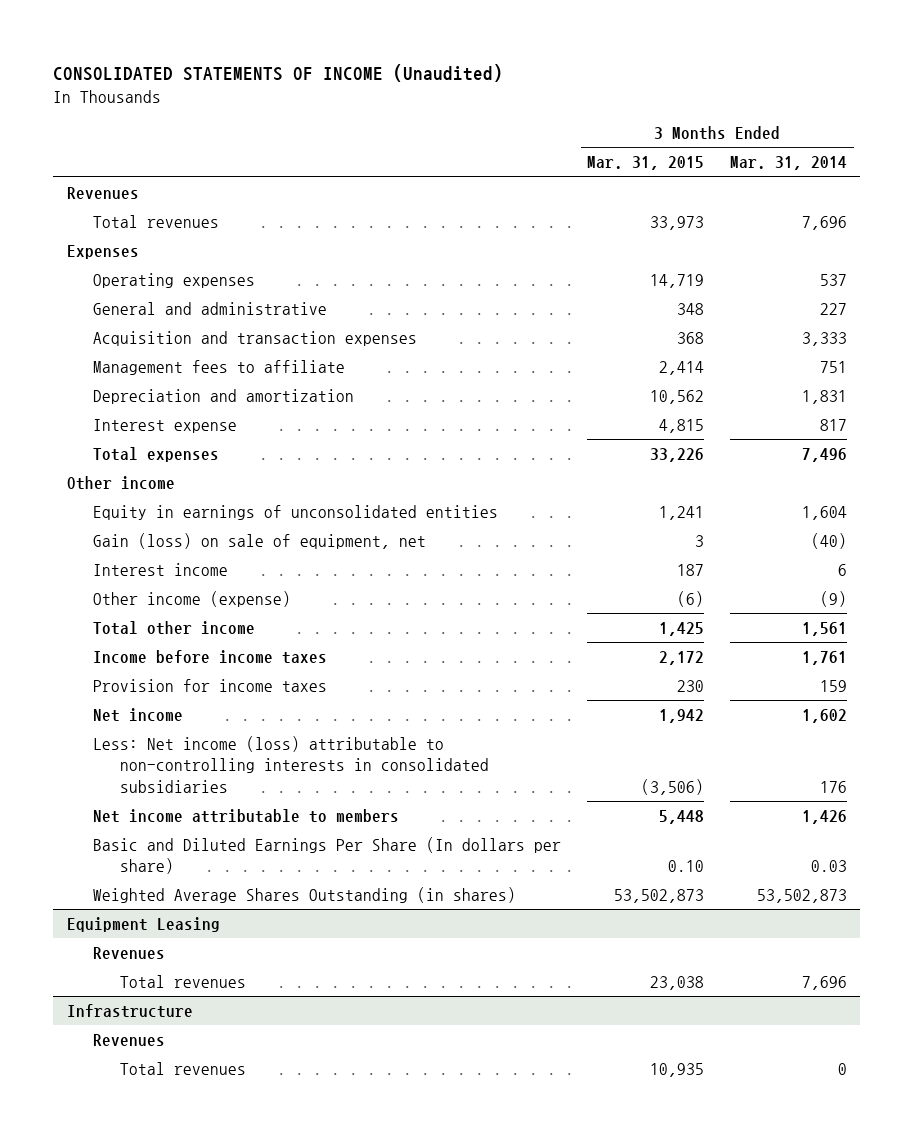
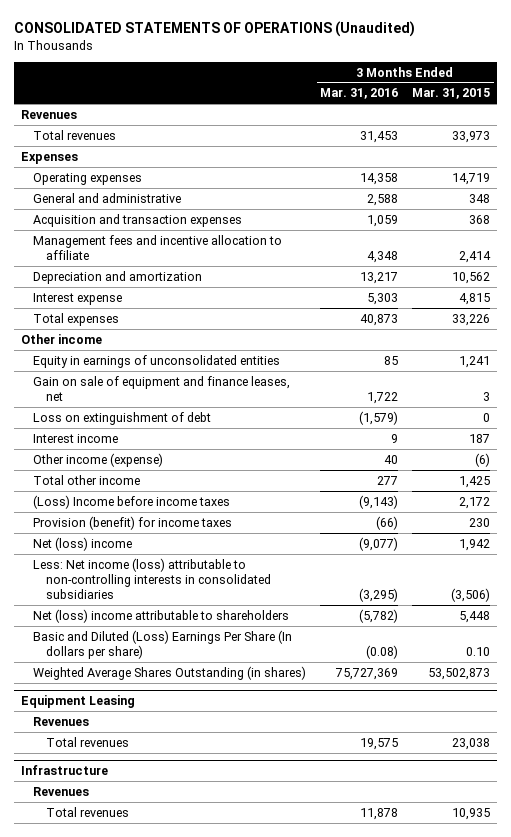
[53,64,504,83] CONSOLIDATED STATEMENTS OF INCOME (Unaudited) -> [13,20,415,37] CONSOLIDATED STATEMENTS OF OPERATIONS (Unaudited)
[730,156,848,171] Mar. 31, 2014 -> none
none -> [320,88,399,100] Mar. 31, 2016
[93,359,346,375] Management fees to affiliate -> [33,234,283,260] Management fees and incentive allocation to affiliate
[93,532,427,549] Gain (loss) on sale of equipment, net -> [33,375,291,401] Gain on sale of equipment and finance leases, net
none -> [33,411,212,425] Loss on extinguishment of debt
[93,649,328,664] Income before income taxes -> [33,494,231,509] (Loss) Income before income taxes
[93,678,328,692] Provision for income taxes -> [33,515,233,530] Provision (benefit) for income taxes
[93,707,184,722] Net income -> [33,536,133,551] Net (loss) income
[93,808,400,823] Net income attributable to members -> [33,608,290,623] Net (loss) income attributable to shareholders
[93,836,562,875] Basic and Diluted Earnings Per Share (In dollars per share) -> [33,629,293,659] Basic and Diluted (Loss) Earnings Per Share (In dollars per share)

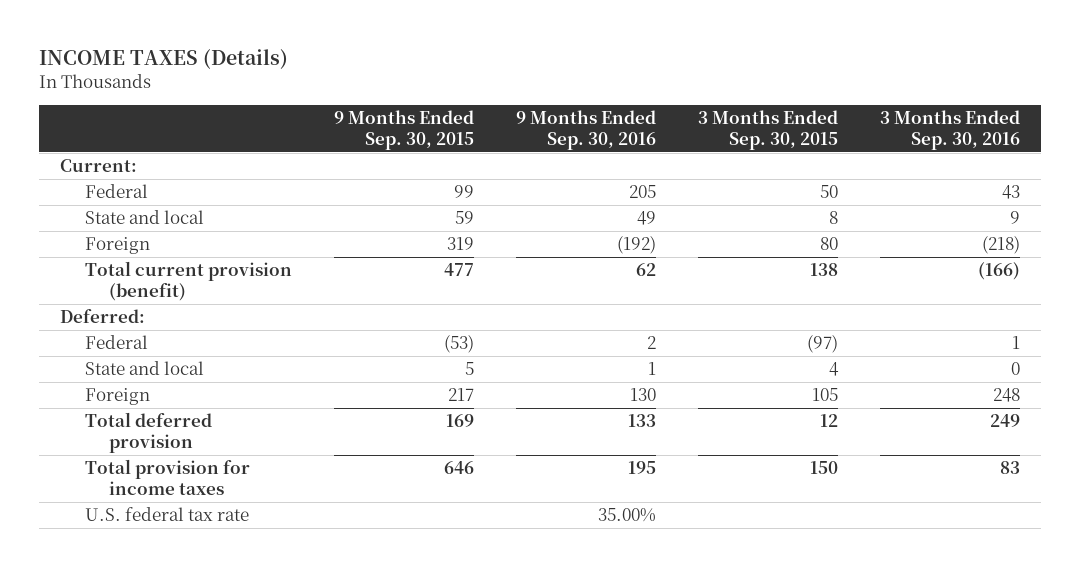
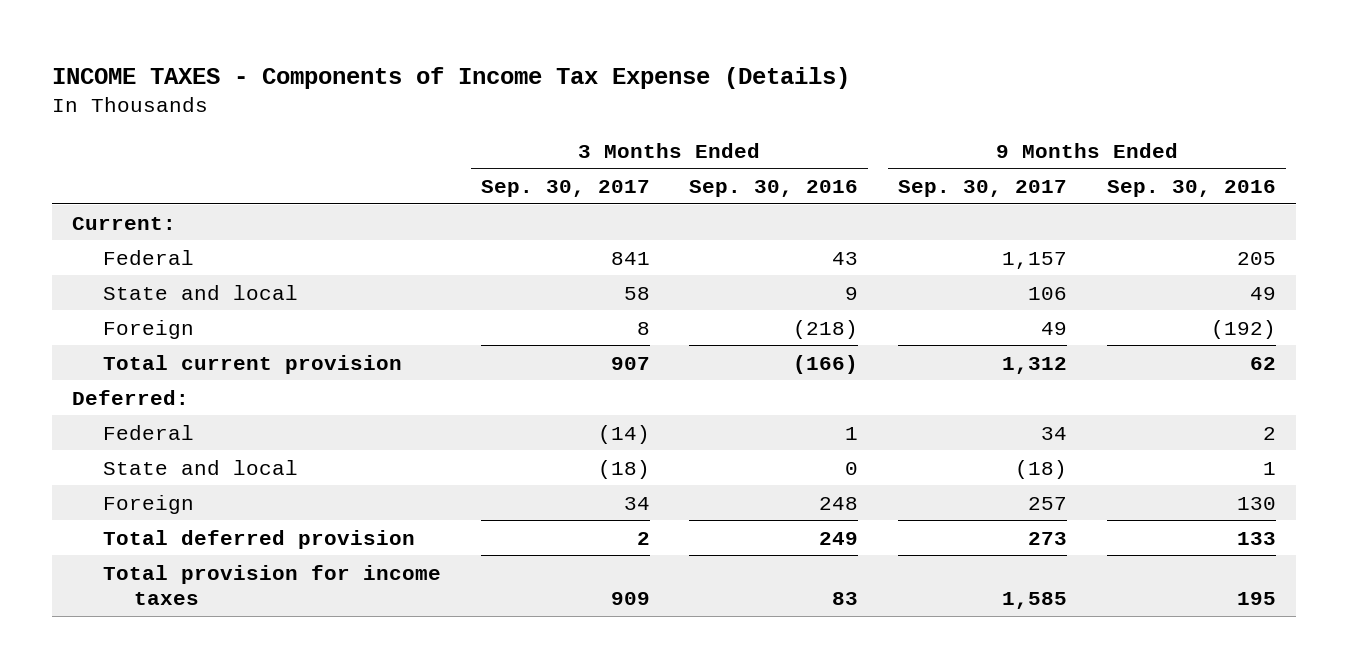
[39,49,289,70] INCOME TAXES (Details) -> [51,67,850,90] INCOME TAXES - Components of Income Tax Expense (Details)
[333,110,474,150] 9 Months Ended Sep. 30, 2015 -> none
[698,110,839,150] 3 Months Ended Sep. 30, 2015 -> none
none -> [480,179,650,197] Sep. 30, 2017
none -> [898,179,1068,197] Sep. 30, 2017
[84,261,292,301] Total current provision (benefit) -> [102,354,402,374] Total current provision
[84,507,249,522] U.S. federal tax rate -> none

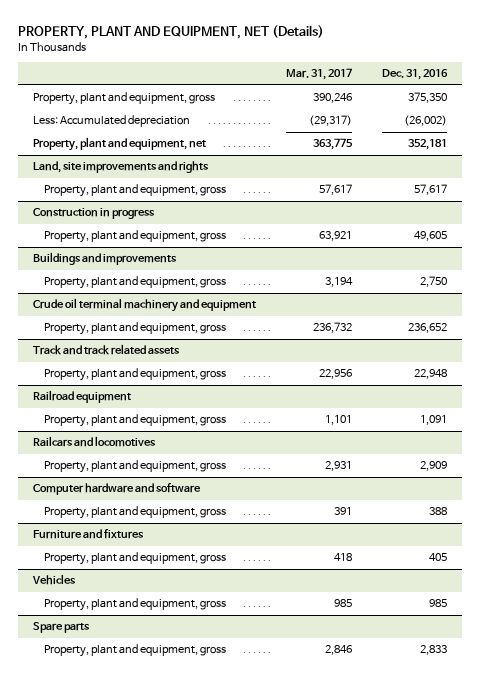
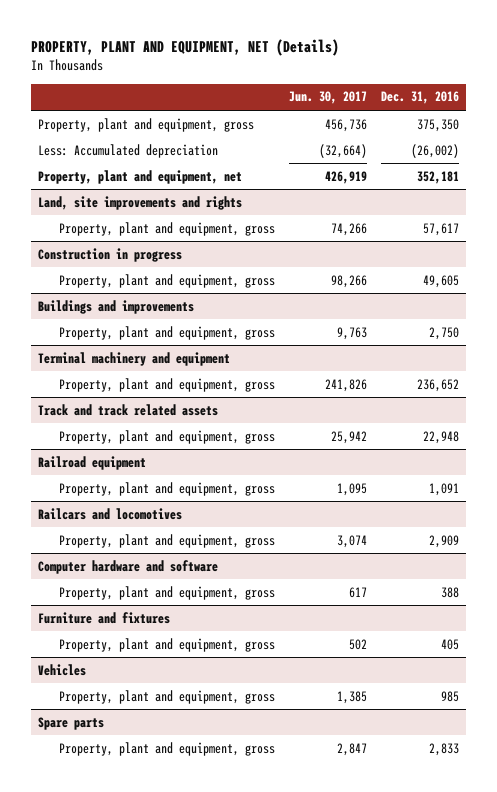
[286,68,353,81] Mar. 31, 2017 -> none
none -> [288,91,367,105] Jun. 30, 2017
[33,298,257,313] Crude oil terminal machinery and equipment -> [38,351,231,366] Terminal machinery and equipment

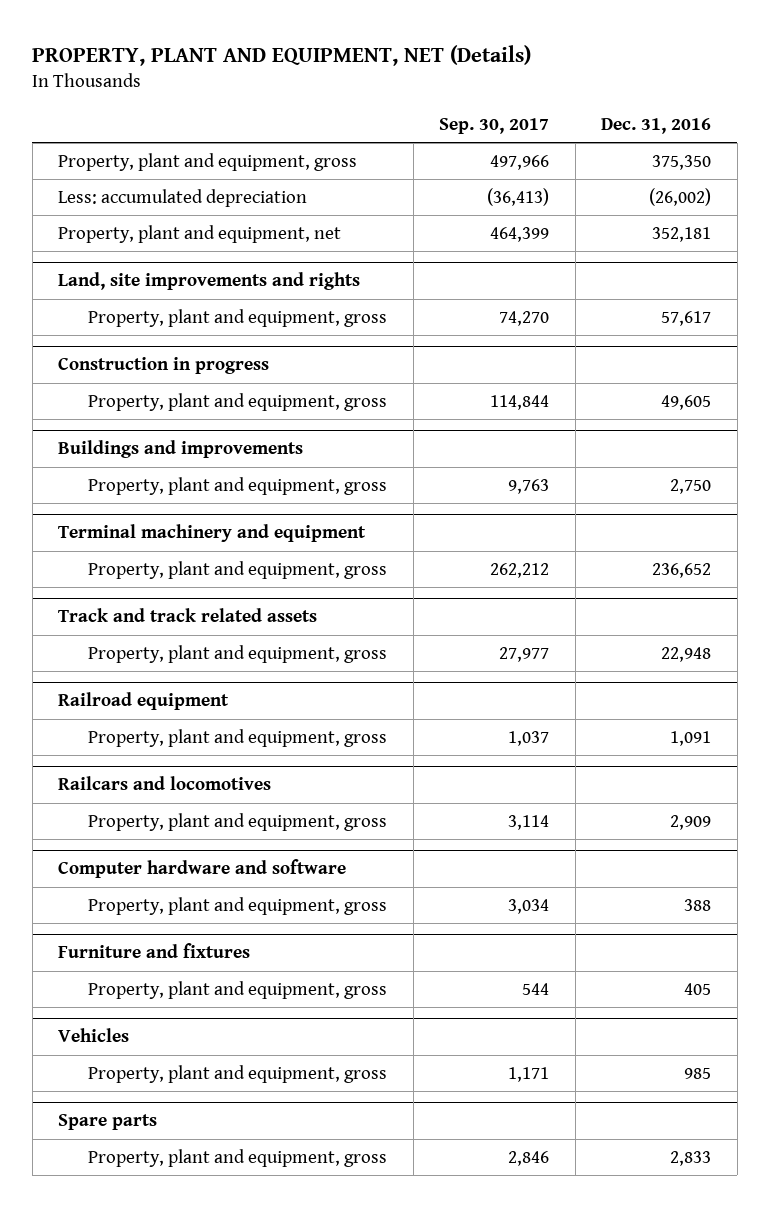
[288,91,367,105] Jun. 30, 2017 -> none
none -> [439,117,550,134] Sep. 30, 2017
[38,143,219,158] Less: Accumulated depreciation -> [58,189,308,208] Less: accumulated depreciation

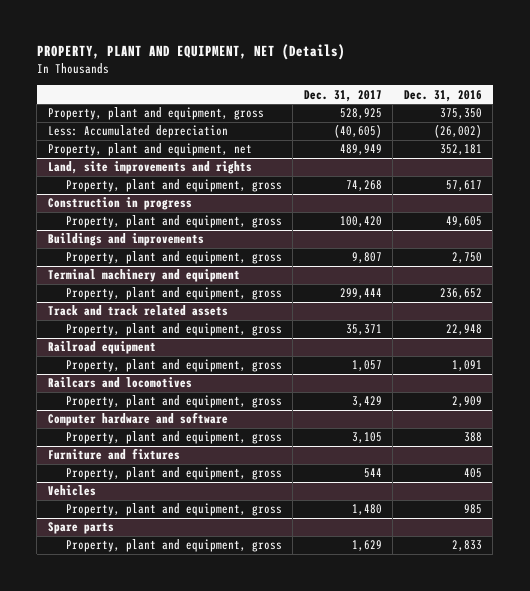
[439,117,550,134] Sep. 30, 2017 -> none
none -> [303,89,382,102] Dec. 31, 2017
[58,189,308,208] Less: accumulated depreciation -> [47,125,228,139] Less: Accumulated depreciation

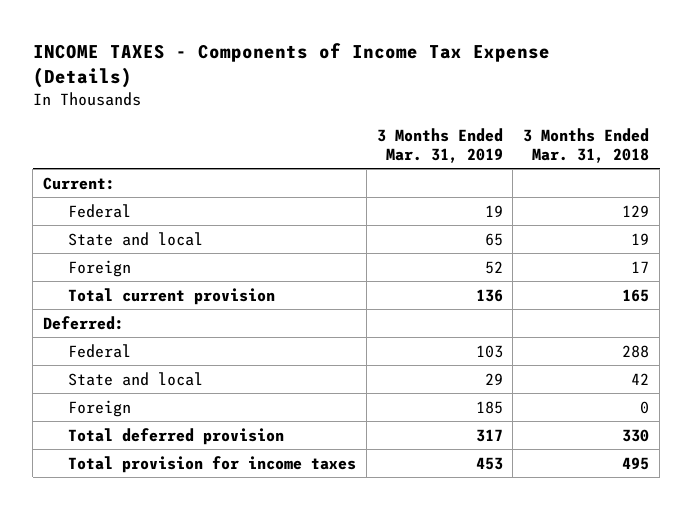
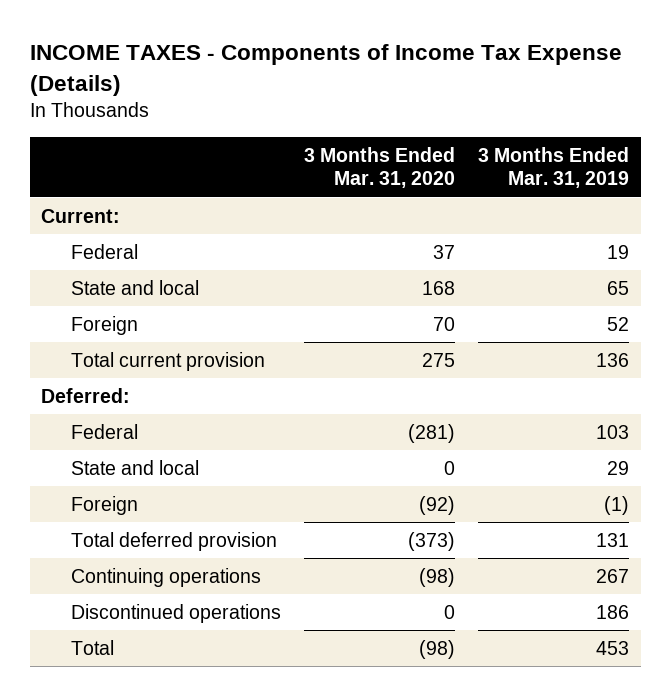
[523,127,650,163] 3 Months Ended Mar. 31, 2018 -> none
none -> [304,147,456,189] 3 Months Ended Mar. 31, 2020
[475,400,503,414] 185 -> [604,495,630,515] (1)
[475,428,503,442] 317 -> [596,532,630,547] 131
none -> [70,567,261,587] Continuing operations
none -> [70,603,281,623] Discontinued operations
[68,455,357,473] Total provision for income taxes -> [70,639,114,655] Total

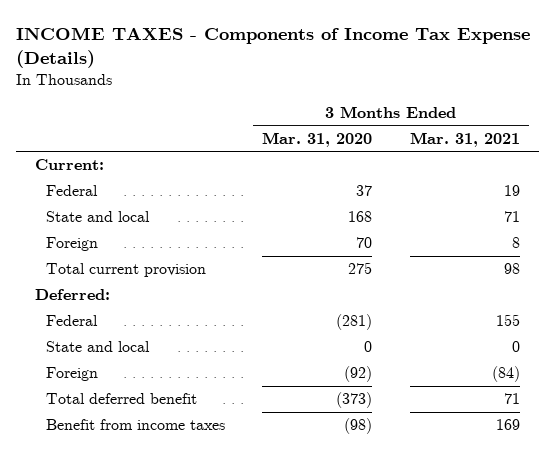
[478,147,630,189] 3 Months Ended Mar. 31, 2019 -> none
none -> [409,131,520,147] Mar. 31, 2021
[70,603,281,623] Discontinued operations -> none
[70,639,114,655] Total -> none
[70,531,277,551] Total deferred provision -> [45,393,197,405] Total deferred benefit
[70,567,261,587] Continuing operations -> [45,419,225,431] Benefit from income taxes

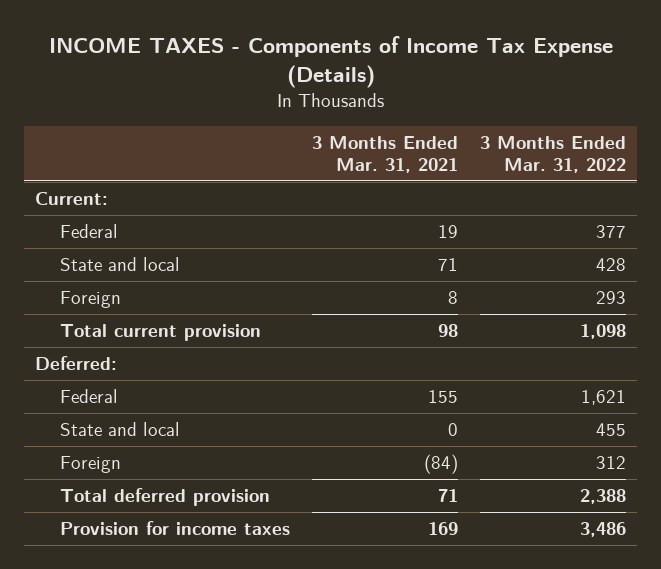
[262,131,373,147] Mar. 31, 2020 -> none
none -> [480,136,627,173] 3 Months Ended Mar. 31, 2022
[45,393,197,405] Total deferred benefit -> [59,487,270,506] Total deferred provision
[45,419,225,431] Benefit from income taxes -> [59,520,290,535] Provision for income taxes

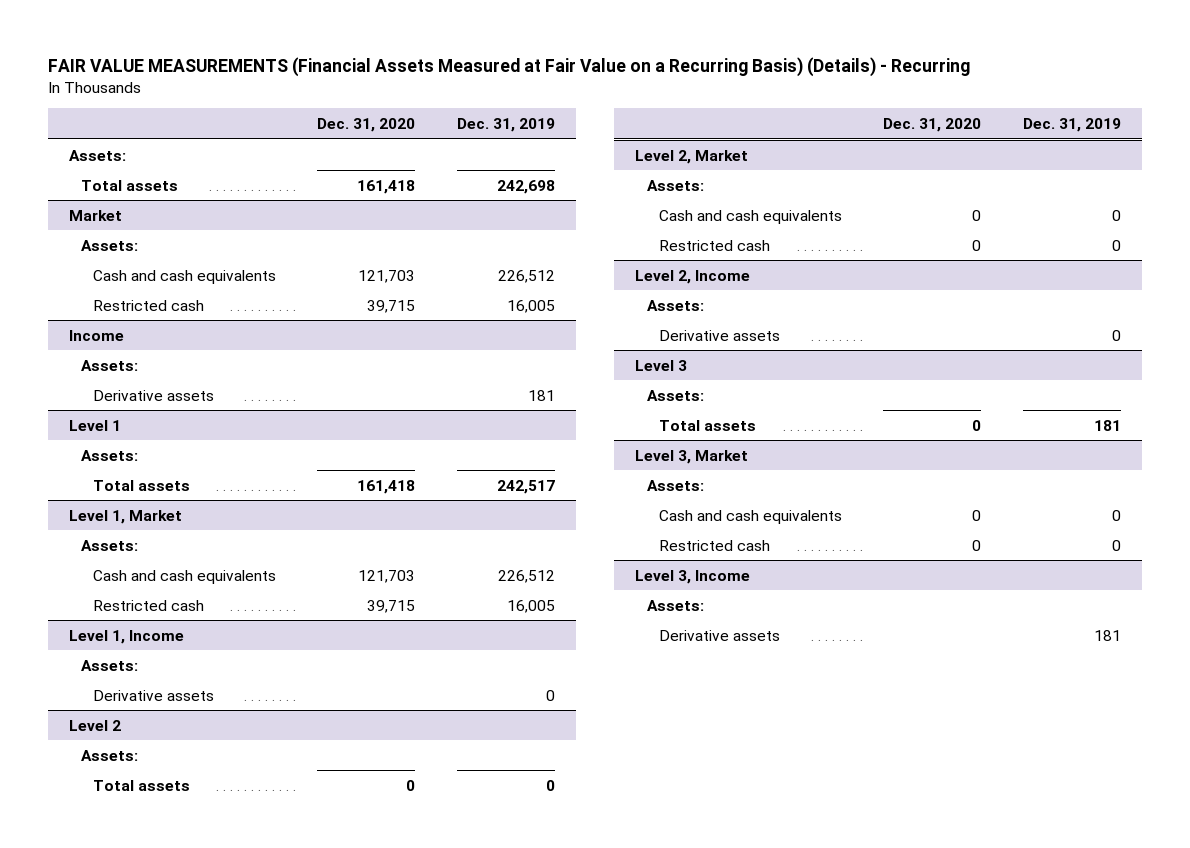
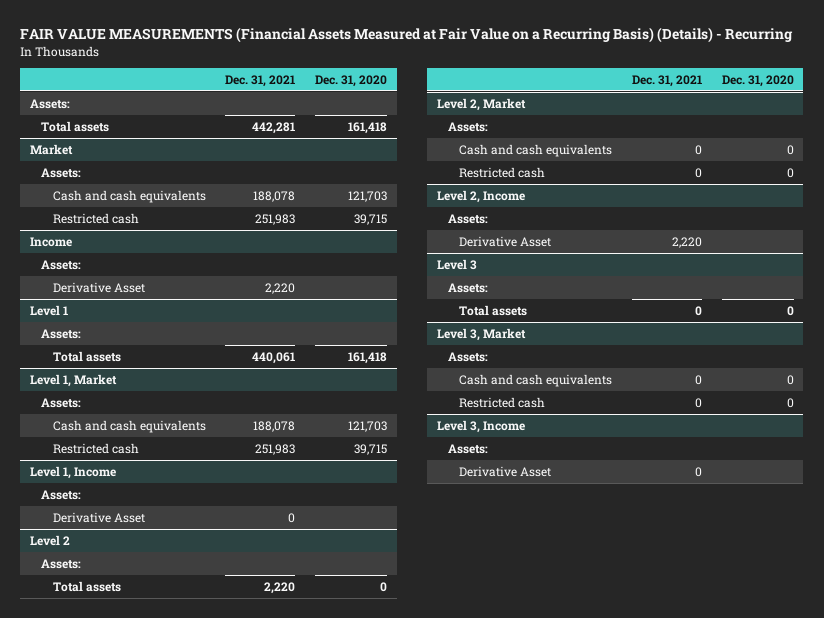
[456,117,555,132] Dec. 31, 2019 -> none
none -> [225,74,296,87] Dec. 31, 2021
[92,389,214,401] Derivative assets -> [52,281,145,293] Derivative Asset
[92,689,214,701] Derivative assets -> [52,511,145,523] Derivative Asset
[658,329,780,341] Derivative assets -> [459,235,552,247] Derivative Asset
[658,629,780,641] Derivative assets -> [459,465,552,477] Derivative Asset

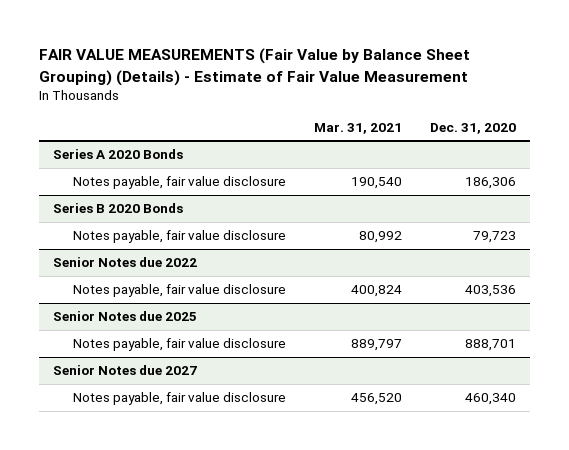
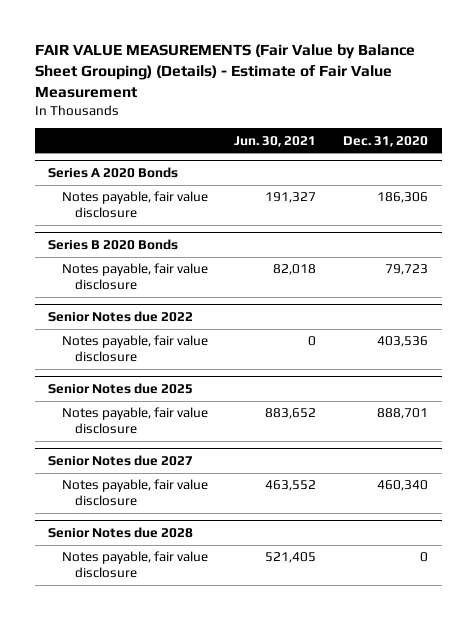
[313,122,402,134] Mar. 31, 2021 -> none
none -> [234,135,317,147] Jun. 30, 2021
none -> [48,527,194,539] Senior Notes due 2028
none -> [61,551,208,578] Notes payable, fair value disclosure

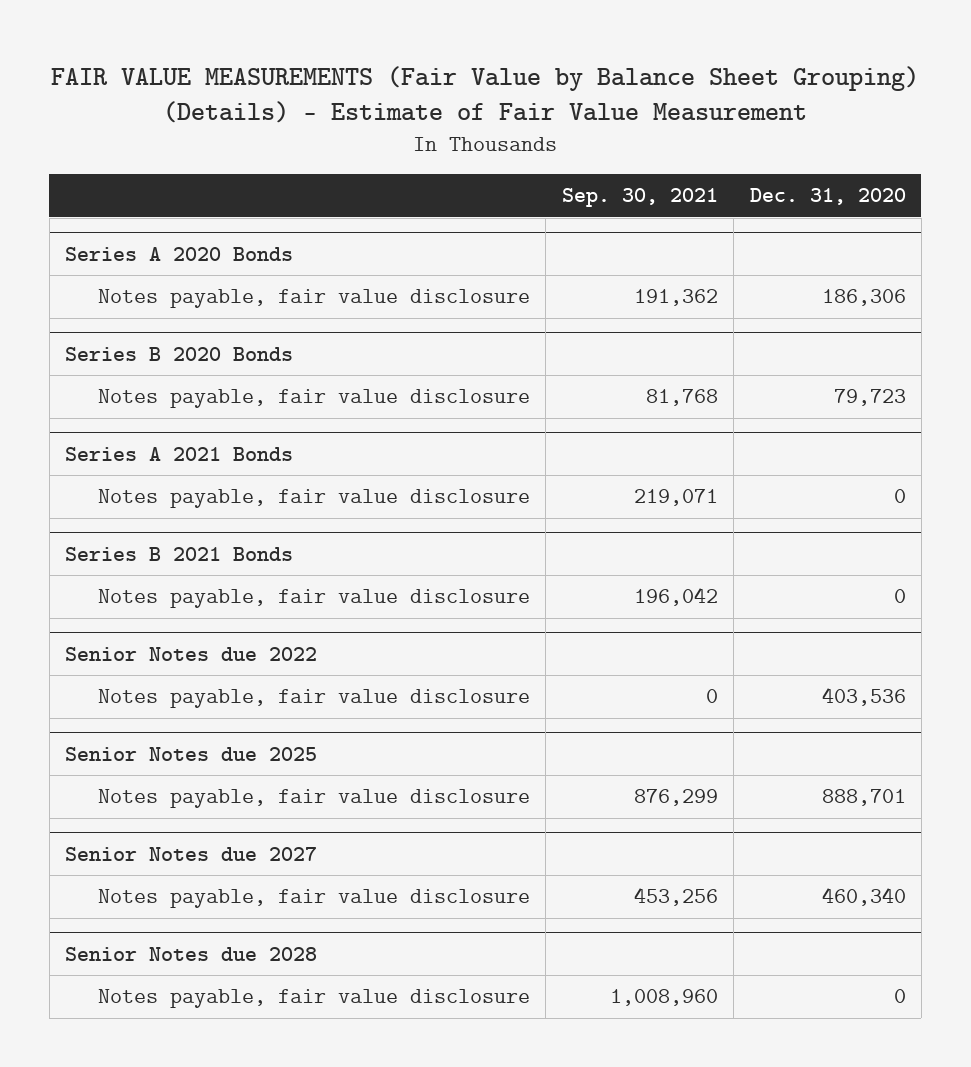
[234,135,317,147] Jun. 30, 2021 -> none
none -> [561,188,718,208] Sep. 30, 2021
none -> [64,447,293,462] Series A 2021 Bonds
none -> [97,489,530,509] Notes payable, fair value disclosure
none -> [64,547,293,562] Series B 2021 Bonds
none -> [97,589,530,609] Notes payable, fair value disclosure

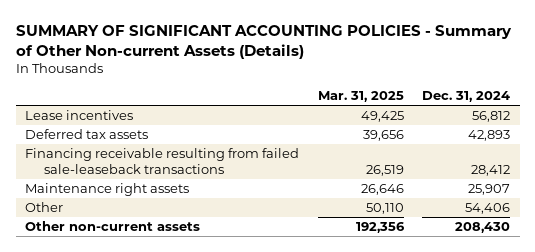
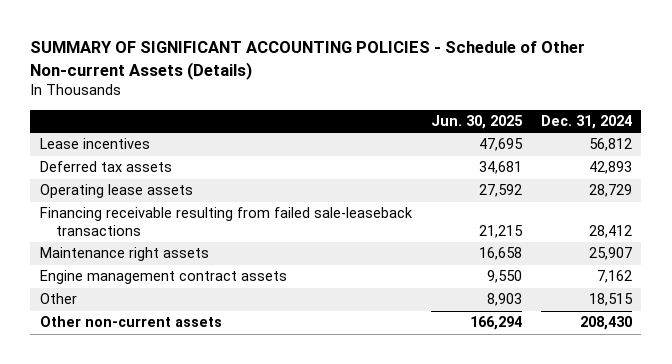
[15,24,512,59] SUMMARY OF SIGNIFICANT ACCOUNTING POLICIES - Summary of Other Non-current Assets (Details) -> [30,40,586,80] SUMMARY OF SIGNIFICANT ACCOUNTING POLICIES - Schedule of Other Non-current Assets (Details)
[317,91,404,103] Mar. 31, 2025 -> none
none -> [430,115,523,130] Jun. 30, 2025
none -> [39,184,193,199] Operating lease assets
none -> [39,270,287,285] Engine management contract assets
[465,203,511,215] 54,406 -> [588,293,633,307] 18,515

